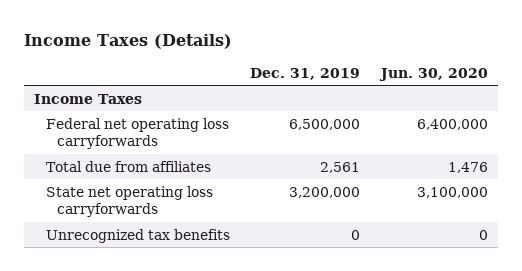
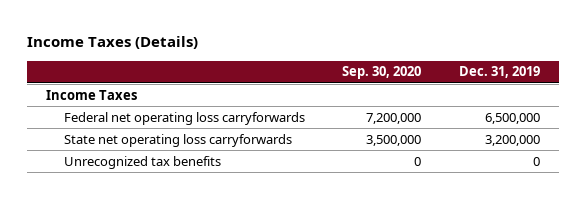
[379,67,489,81] Jun. 30, 2020 -> none
none -> [342,66,422,80] Sep. 30, 2020
[45,160,211,172] Total due from affiliates -> none

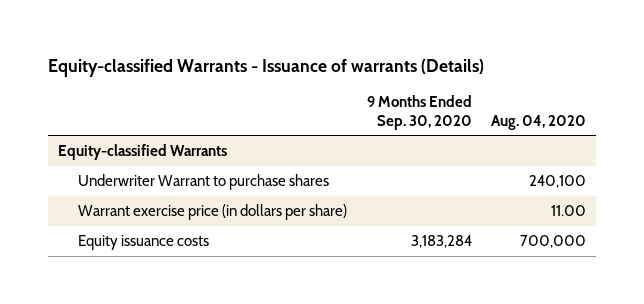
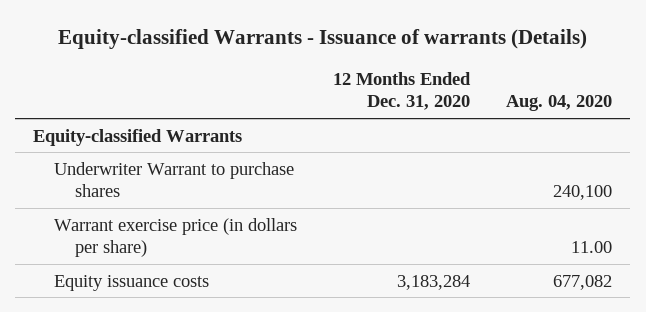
[366,95,472,130] 9 Months Ended Sep. 30, 2020 -> none
none -> [333,71,472,111] 12 Months Ended Dec. 31, 2020
[520,235,587,249] 700,000 -> [553,274,613,290] 677,082

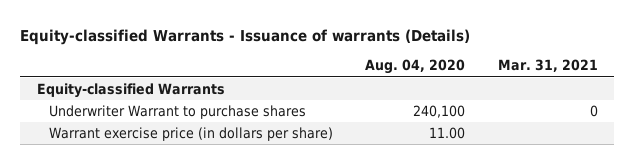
[333,71,472,111] 12 Months Ended Dec. 31, 2020 -> none
none -> [497,59,598,73] Mar. 31, 2021
[54,274,210,291] Equity issuance costs -> none

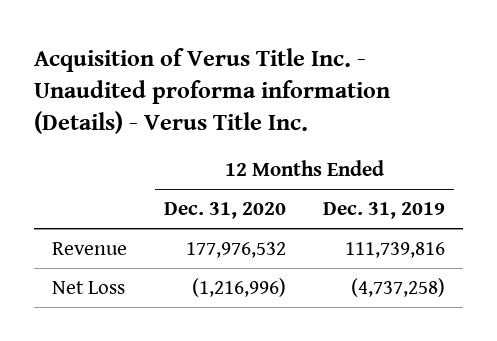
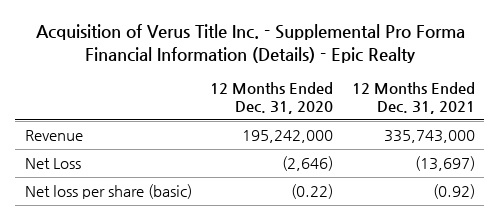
[33,47,390,134] Acquisition of Verus Title Inc. - Unaudited proforma information (Details) - Verus Title Inc. -> [35,24,465,63] Acquisition of Verus Title Inc. - Supplemental Pro Forma Financial Information (Details) - Epic Realty
[322,202,445,220] Dec. 31, 2019 -> none
none -> [351,82,475,114] 12 Months Ended Dec. 31, 2021
[186,241,287,258] 177,976,532 -> [242,130,334,144] 195,242,000
[192,277,287,297] (1,216,996) -> [282,156,334,172] (2,646)
none -> [24,184,192,200] Net loss per share (basic)

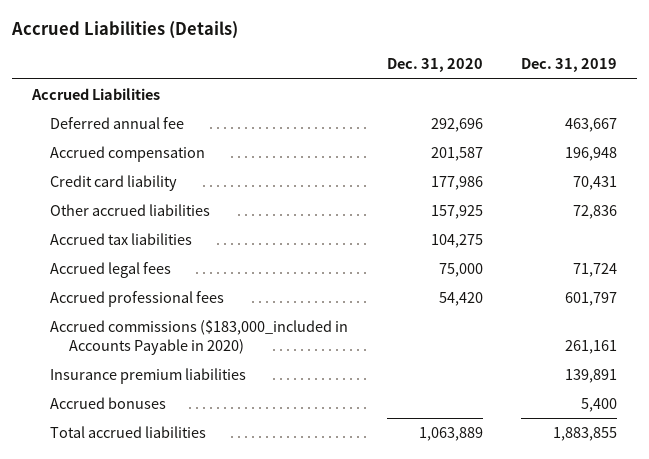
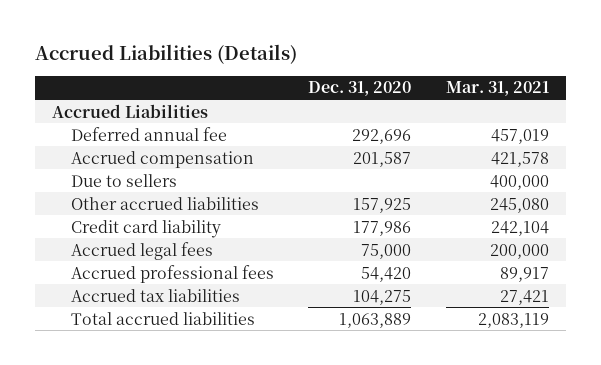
[521,58,618,73] Dec. 31, 2019 -> none
none -> [446,81,550,97] Mar. 31, 2021
none -> [70,173,177,187] Due to sellers
[50,175,178,192] Credit card liability -> [70,219,221,238] Credit card liability
[50,320,349,355] Accrued commissions ($183,000_included in Accounts Payable in 2020) -> none
[50,368,247,385] Insurance premium liabilities -> none
[50,397,167,410] Accrued bonuses -> none
[50,233,193,246] Accrued tax liabilities -> [70,288,240,302] Accrued tax liabilities

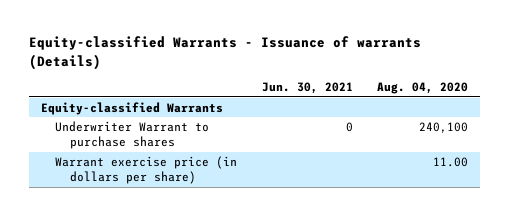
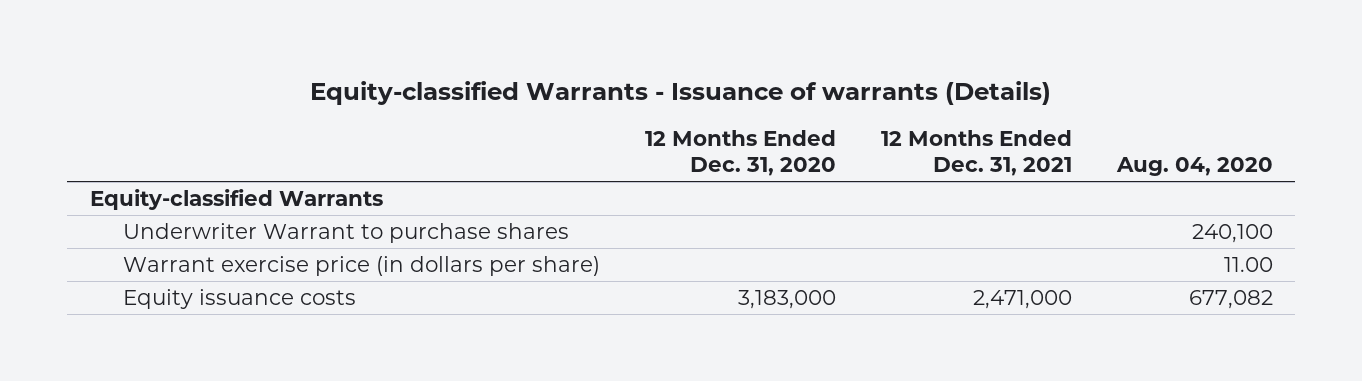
[261,82,353,95] Jun. 30, 2021 -> none
none -> [644,129,836,177] 12 Months Ended Dec. 31, 2020
none -> [880,129,1072,177] 12 Months Ended Dec. 31, 2021
none -> [122,289,356,310] Equity issuance costs

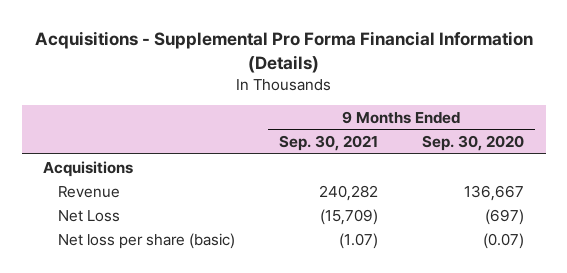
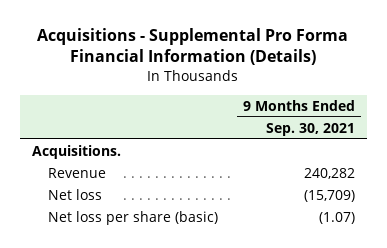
[421,134,524,151] Sep. 30, 2020 -> none
[43,160,134,177] Acquisitions -> [31,144,121,159] Acquisitions.
[58,209,121,222] Net Loss -> [48,188,103,200] Net loss

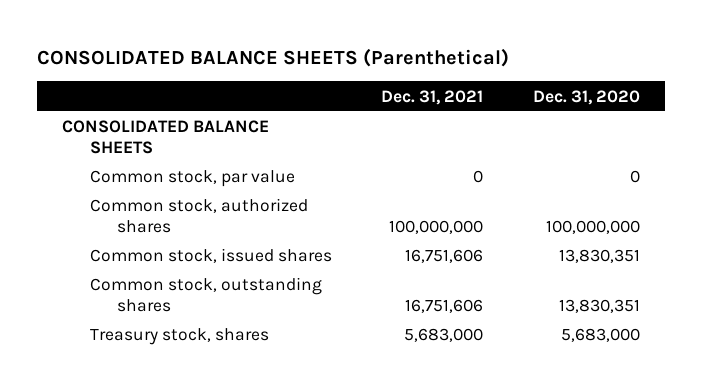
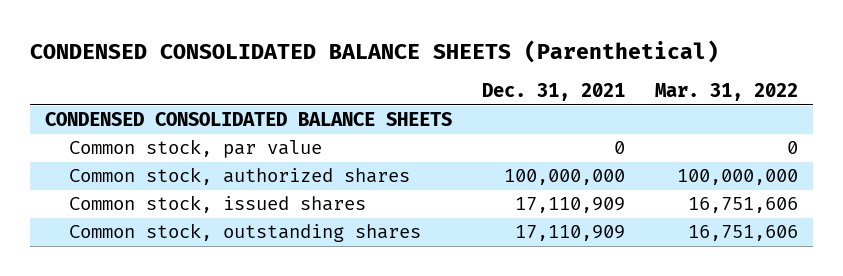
[36,47,509,67] CONSOLIDATED BALANCE SHEETS (Parenthetical) -> [29,39,719,63] CONDENSED CONSOLIDATED BALANCE SHEETS (Parenthetical)
[533,89,641,105] Dec. 31, 2020 -> none
none -> [654,83,798,102] Mar. 31, 2022
[61,120,269,155] CONSOLIDATED BALANCE SHEETS -> [44,112,452,127] CONDENSED CONSOLIDATED BALANCE SHEETS
[89,328,269,346] Treasury stock, shares -> none
[405,249,484,264] 16,751,606 -> [514,197,625,214] 17,110,909
[405,299,484,314] 16,751,606 -> [514,225,625,242] 17,110,909

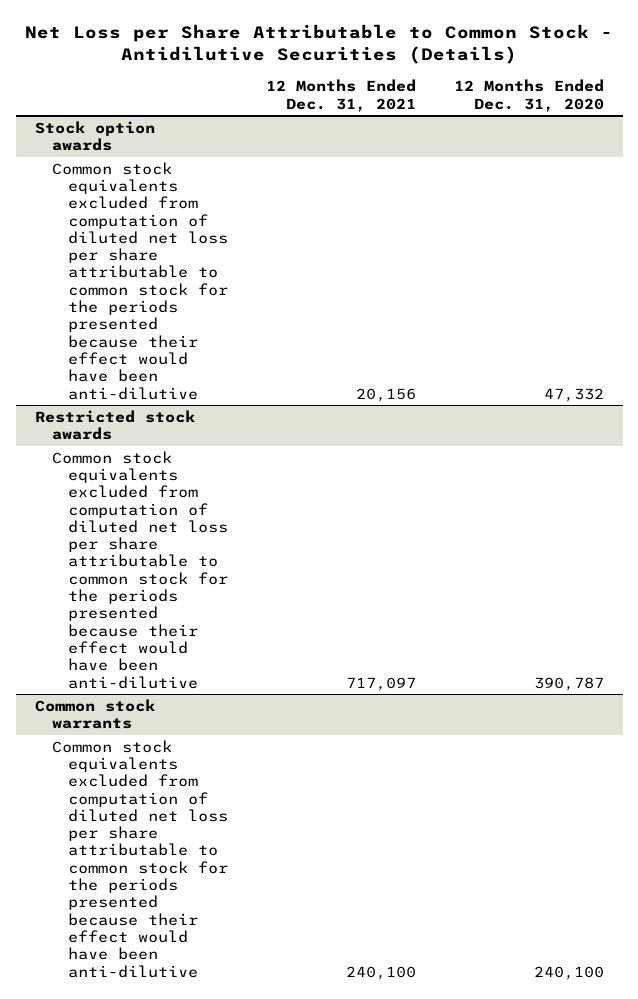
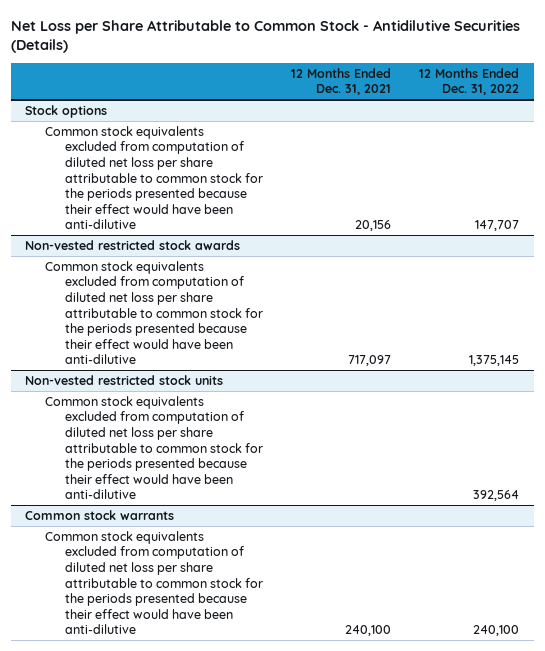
[453,79,604,112] 12 Months Ended Dec. 31, 2020 -> none
none -> [419,67,520,96] 12 Months Ended Dec. 31, 2022
[34,120,155,151] Stock option awards -> [25,104,108,118] Stock options
[34,409,195,440] Restricted stock awards -> [25,239,241,250] Non-vested restricted stock awards
none -> [25,374,224,385] Non-vested restricted stock units
none -> [45,395,263,500] Common stock equivalents excluded from computation of diluted net loss per share attributable to common stock for the periods presented because their effect would have been anti-dilutive

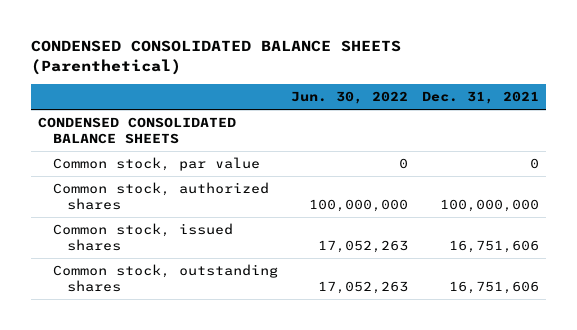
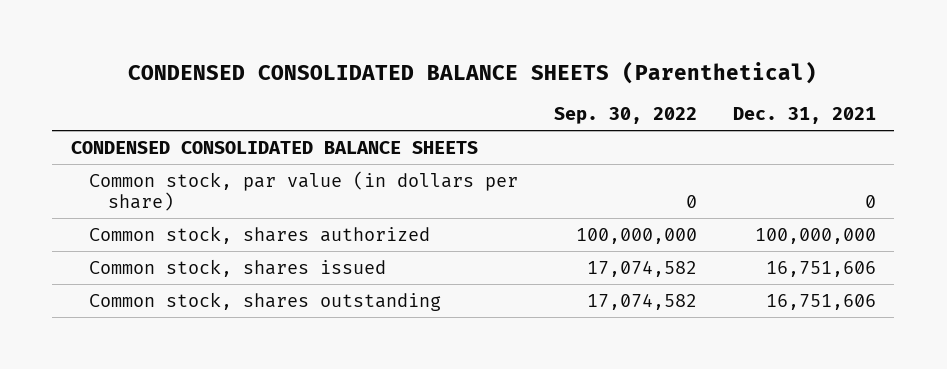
[291,90,409,104] Jun. 30, 2022 -> none
none -> [554,107,698,125] Sep. 30, 2022
[52,157,260,172] Common stock, par value -> [89,170,519,211] Common stock, par value (in dollars per share)
[52,182,269,210] Common stock, authorized shares -> [89,225,431,244] Common stock, shares authorized
[52,223,233,251] Common stock, issued shares -> [89,258,387,277] Common stock, shares issued
[52,264,278,292] Common stock, outstanding shares -> [89,291,442,311] Common stock, shares outstanding

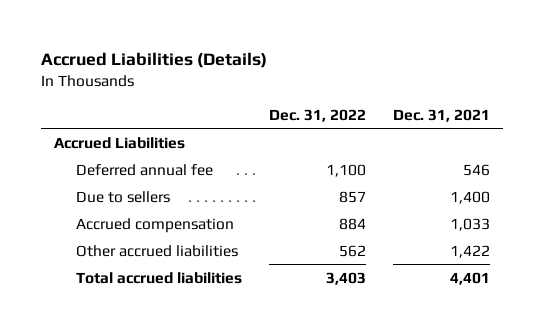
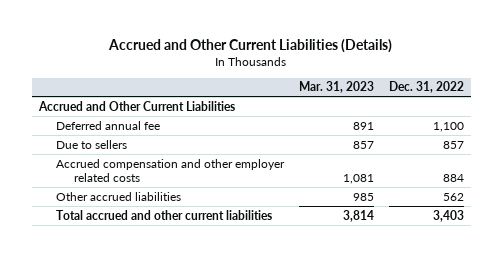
[41,51,268,68] Accrued Liabilities (Details) -> [108,38,393,53] Accrued and Other Current Liabilities (Details)
[392,108,490,122] Dec. 31, 2021 -> none
none -> [299,81,375,94] Mar. 31, 2023
[54,136,186,149] Accrued Liabilities -> [37,100,235,111] Accrued and Other Current Liabilities
[76,217,235,233] Accrued compensation -> [56,158,286,182] Accrued compensation and other employer related costs
[76,271,243,284] Total accrued liabilities -> [56,209,273,220] Total accrued and other current liabilities

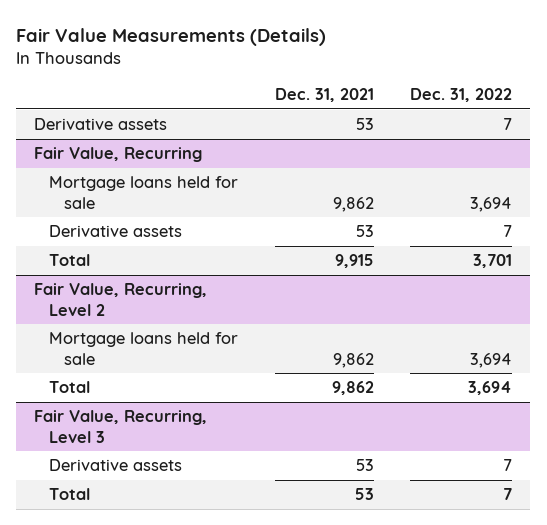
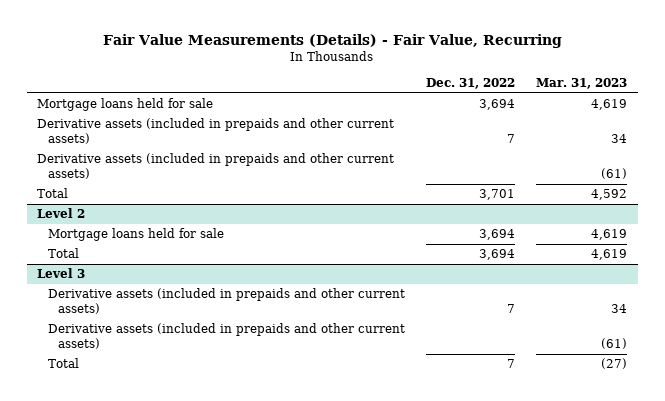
[16,27,327,46] Fair Value Measurements (Details) -> [103,34,563,49] Fair Value Measurements (Details) - Fair Value, Recurring
[274,88,374,103] Dec. 31, 2021 -> none
none -> [536,77,628,89] Mar. 31, 2023
[34,118,168,131] Derivative assets -> none
[34,147,203,163] Fair Value, Recurring -> none
[49,225,183,238] Derivative assets -> [37,118,395,145] Derivative assets (included in prepaids and other current assets)
none -> [37,153,395,180] Derivative assets (included in prepaids and other current assets)
[34,283,208,316] Fair Value, Recurring, Level 2 -> none
none -> [37,208,86,219] Level 2
[34,410,208,443] Fair Value, Recurring, Level 3 -> none
none -> [37,268,86,279] Level 3
[49,459,183,472] Derivative assets -> [47,288,405,315] Derivative assets (included in prepaids and other current assets)
none -> [47,323,405,350] Derivative assets (included in prepaids and other current assets)

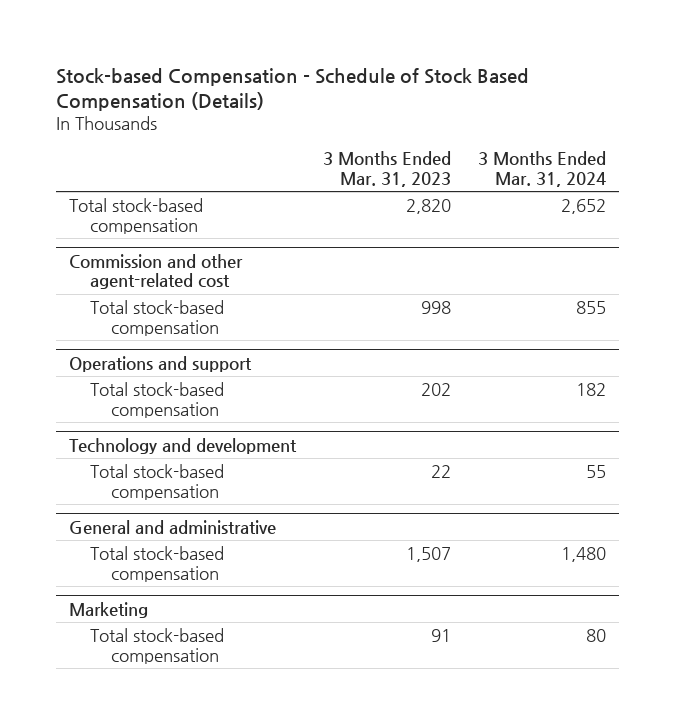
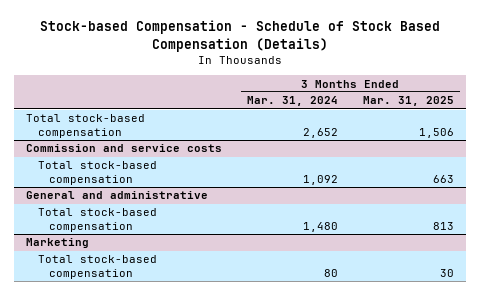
[323,151,452,187] 3 Months Ended Mar. 31, 2023 -> none
none -> [362,96,454,107] Mar. 31, 2025
[69,355,253,372] Operations and support -> none
[90,381,225,418] Total stock-based compensation -> none
[69,437,298,454] Technology and development -> none
[90,463,225,500] Total stock-based compensation -> none
[69,253,244,290] Commission and other agent-related cost -> [26,144,223,153] Commission and service costs
[575,300,606,314] 855 -> [303,174,339,185] 1,092

